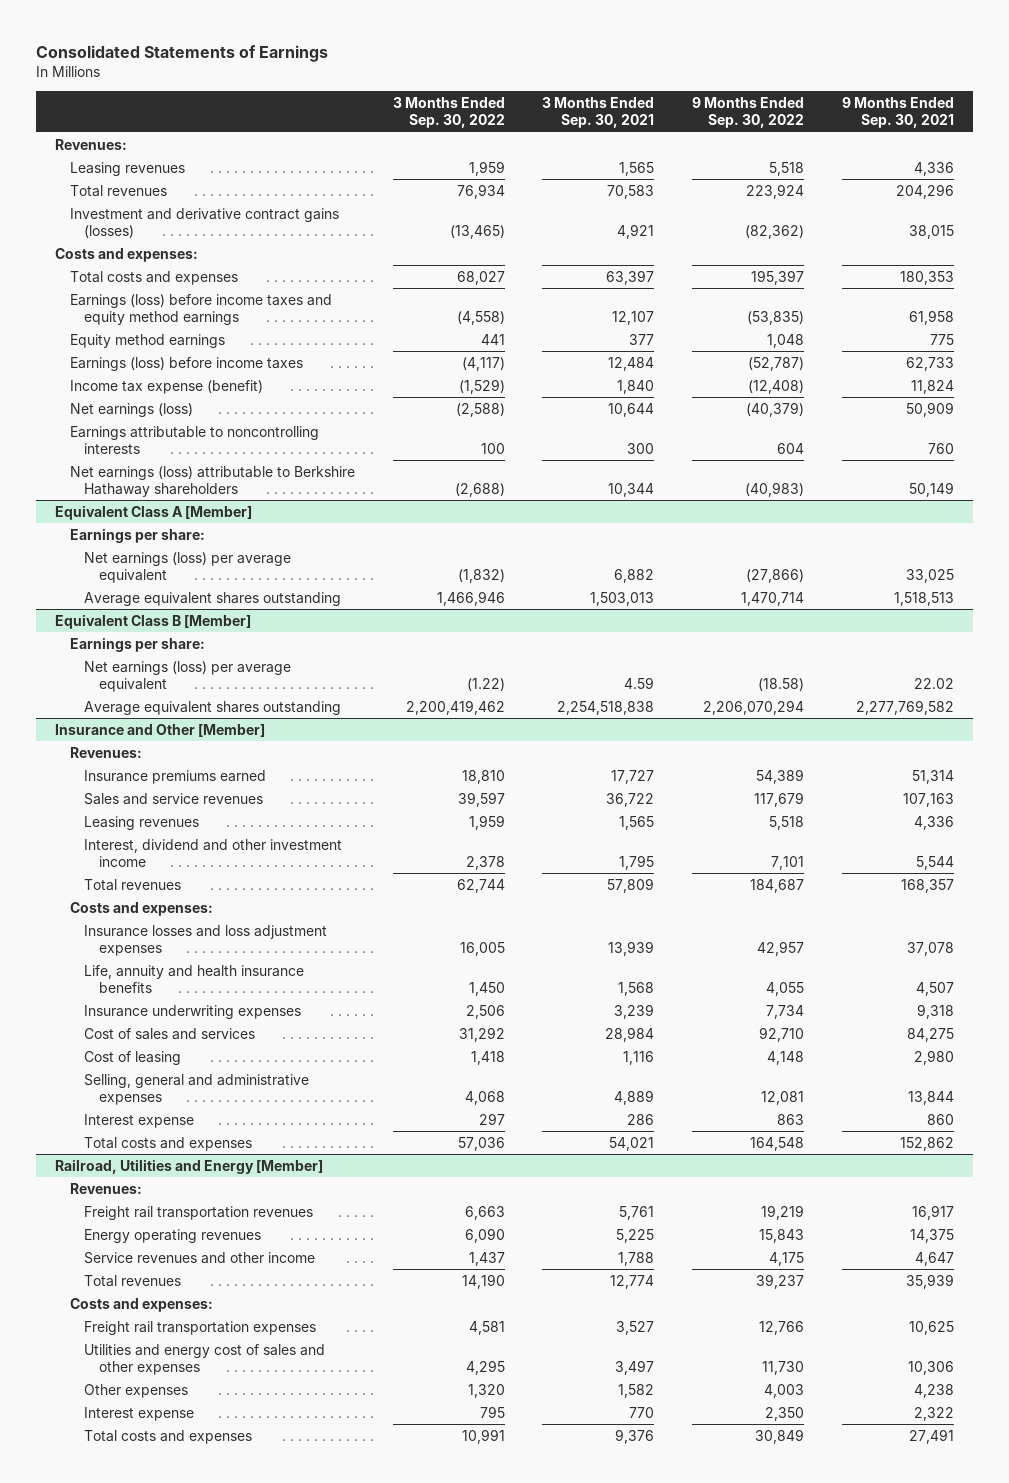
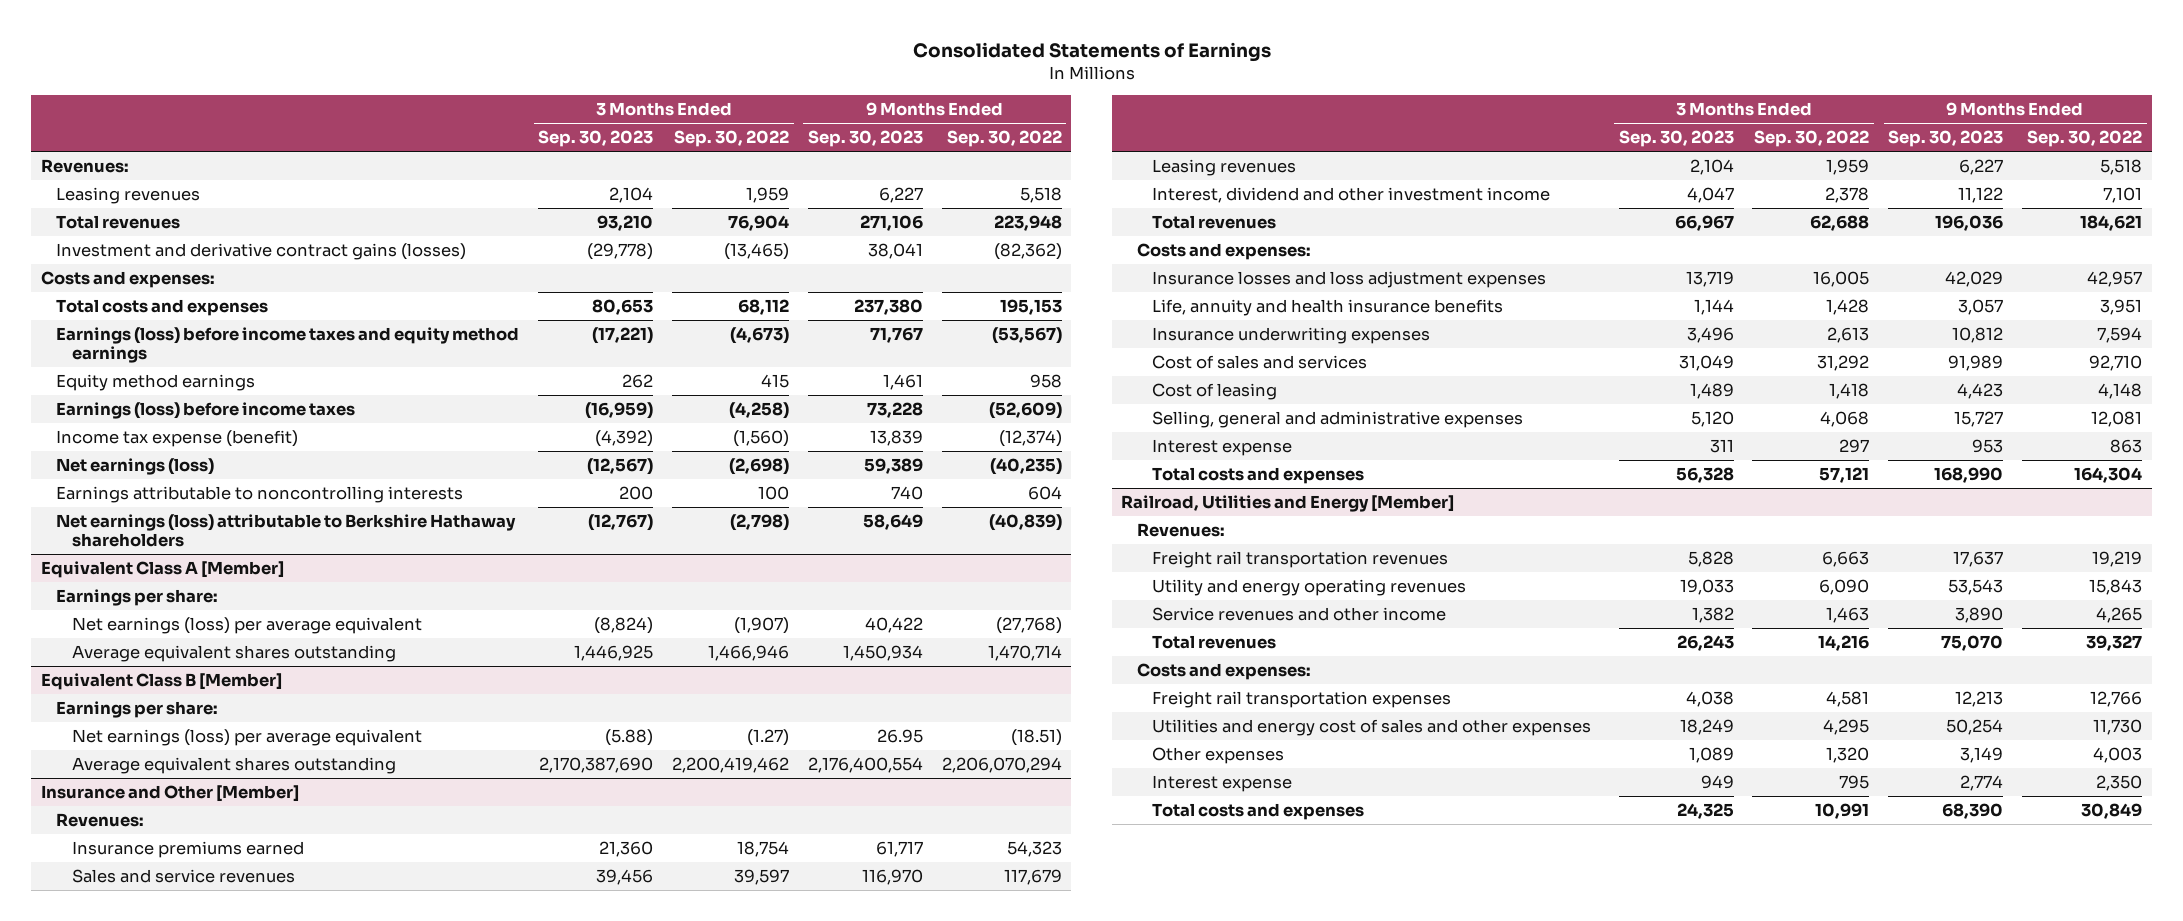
[542,97,655,129] 3 Months Ended Sep. 30, 2021 -> none
[841,97,954,129] 9 Months Ended Sep. 30, 2021 -> none
none -> [538,130,654,148] Sep. 30, 2023
none -> [807,130,923,148] Sep. 30, 2023
[456,183,505,199] 76,934 -> [728,214,790,231] 76,904
[745,183,804,199] 223,924 -> [993,214,1062,231] 223,948
[456,270,505,285] 68,027 -> [738,298,790,315] 68,112
[750,269,804,285] 195,397 -> [999,298,1062,315] 195,153
[456,310,505,325] (4,558) -> [730,326,790,344] (4,673)
[746,310,804,325] (53,835) -> [991,326,1062,344] (53,567)
[480,333,505,345] 441 -> [761,373,790,388] 415
[766,333,804,348] 1,048 -> [1029,373,1062,388] 958
[461,356,505,371] (4,117) -> [729,401,790,419] (4,258)
[747,356,804,371] (52,787) -> [988,401,1062,419] (52,609)
[458,378,505,394] (1,529) -> [733,429,790,447] (1,560)
[747,379,804,394] (12,408) -> [998,429,1062,447] (12,374)
[455,402,505,417] (2,588) -> [729,457,790,475] (2,698)
[745,401,804,417] (40,379) -> [989,457,1062,475] (40,235)
[454,482,505,497] (2,688) -> [730,513,790,531] (2,798)
[744,481,804,497] (40,983) -> [988,513,1062,531] (40,839)
[457,568,505,583] (1,832) -> [734,616,790,634] (1,907)
[745,568,804,583] (27,866) -> [995,616,1062,634] (27,768)
[466,677,505,691] (1.22) -> [747,728,790,746] (1.27)
[757,677,804,691] (18.58) -> [1010,728,1062,746] (18.51)
[461,769,505,784] 18,810 -> [737,840,790,857] 18,754
[755,768,804,784] 54,389 -> [1006,840,1062,857] 54,323
[456,878,505,893] 62,744 -> [1810,214,1870,231] 62,688
[749,878,804,893] 184,687 -> [2080,214,2143,231] 184,621
[468,981,505,996] 1,450 -> [1826,298,1870,315] 1,428
[765,981,804,996] 4,055 -> [2100,298,2143,315] 3,951
[465,1004,505,1019] 2,506 -> [1827,326,1870,343] 2,613
[765,1004,804,1019] 7,734 -> [2097,326,2143,343] 7,594
[457,1136,505,1151] 57,036 -> [1819,466,1870,483] 57,121
[749,1136,804,1151] 164,548 -> [2074,466,2143,483] 164,304
[84,1228,262,1243] Energy operating revenues -> [1152,578,1467,596] Utility and energy operating revenues
[468,1251,505,1266] 1,437 -> [1826,606,1870,623] 1,463
[768,1251,804,1266] 4,175 -> [2096,606,2143,623] 4,265
[461,1273,505,1289] 14,190 -> [1818,634,1870,651] 14,216
[755,1273,804,1289] 39,237 -> [2086,634,2143,651] 39,327

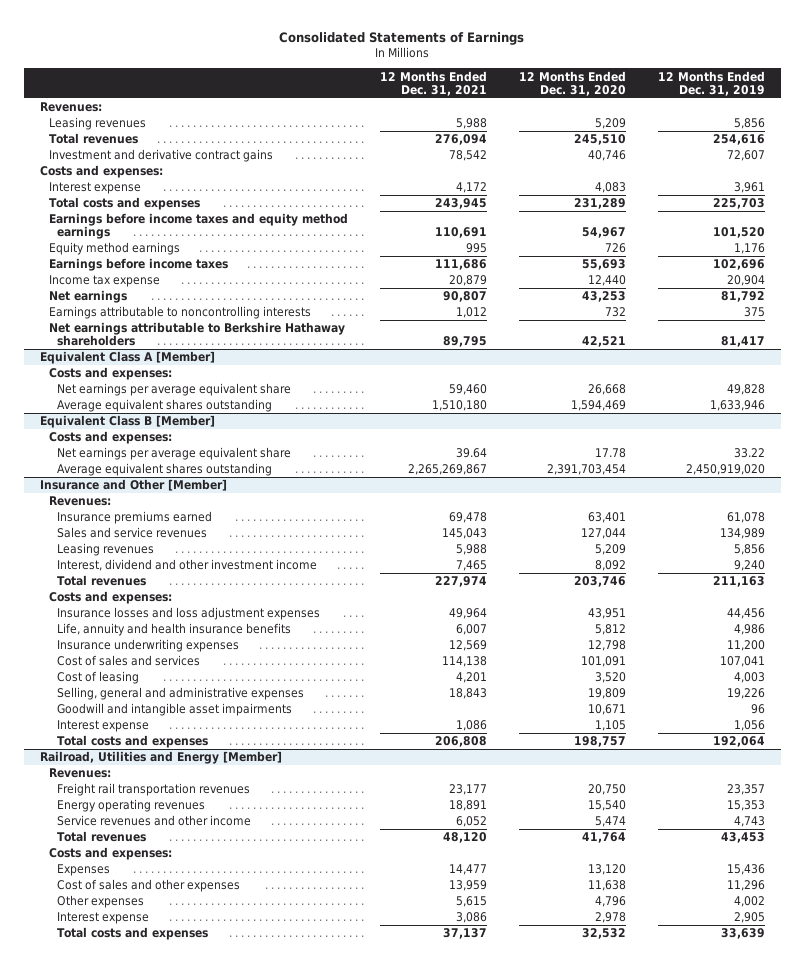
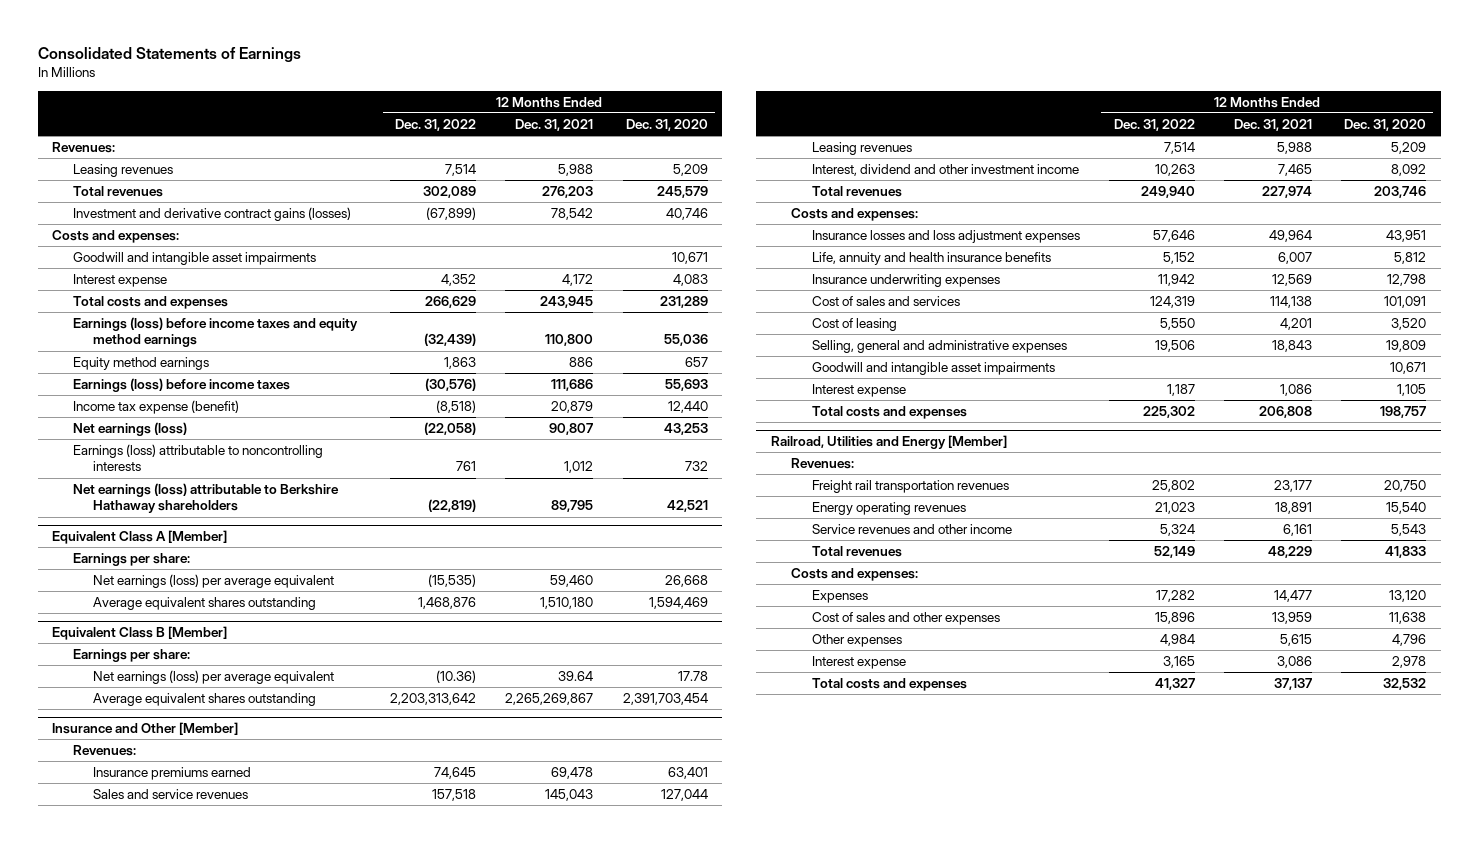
[657,70,765,96] 12 Months Ended Dec. 31, 2019 -> none
none -> [395,118,477,131] Dec. 31, 2022
[434,134,487,146] 276,094 -> [542,186,594,199] 276,203
[573,134,626,146] 245,510 -> [656,186,708,199] 245,579
[48,149,273,163] Investment and derivative contract gains -> [72,207,351,222] Investment and derivative contract gains (losses)
none -> [72,252,316,266] Goodwill and intangible asset impairments
[48,213,348,240] Earnings before income taxes and equity method earnings -> [72,317,358,348] Earnings (loss) before income taxes and equity method earnings
[434,227,487,239] 110,691 -> [545,334,594,347] 110,800
[581,227,626,239] 54,967 -> [663,334,708,347] 55,036
[465,243,487,254] 995 -> [569,357,594,368] 886
[604,243,626,254] 726 -> [684,357,708,368] 657
[48,258,228,272] Earnings before income taxes -> [72,378,290,393] Earnings (loss) before income taxes
[48,275,160,288] Income tax expense -> [72,400,239,415] Income tax expense (benefit)
[48,290,127,304] Net earnings -> [72,422,187,437] Net earnings (loss)
[48,306,311,320] Earnings attributable to noncontrolling interests -> [72,444,323,472] Earnings (loss) attributable to noncontrolling interests
[48,322,345,347] Net earnings attributable to Berkshire Hathaway shareholders -> [72,483,339,514] Net earnings (loss) attributable to Berkshire Hathaway shareholders
[48,367,172,381] Costs and expenses: -> none
none -> [72,553,190,567] Earnings per share:
[56,383,291,397] Net earnings per average equivalent share -> [93,574,335,589] Net earnings (loss) per average equivalent
[48,431,172,445] Costs and expenses: -> none
none -> [72,649,190,663] Earnings per share:
[56,447,291,461] Net earnings per average equivalent share -> [93,670,335,685] Net earnings (loss) per average equivalent
[455,816,487,828] 6,052 -> [1282,524,1312,537] 6,161
[594,816,626,828] 5,474 -> [1391,524,1427,537] 5,543
[442,832,487,844] 48,120 -> [1267,546,1312,559] 48,229
[581,832,626,844] 41,764 -> [1385,546,1427,559] 41,833

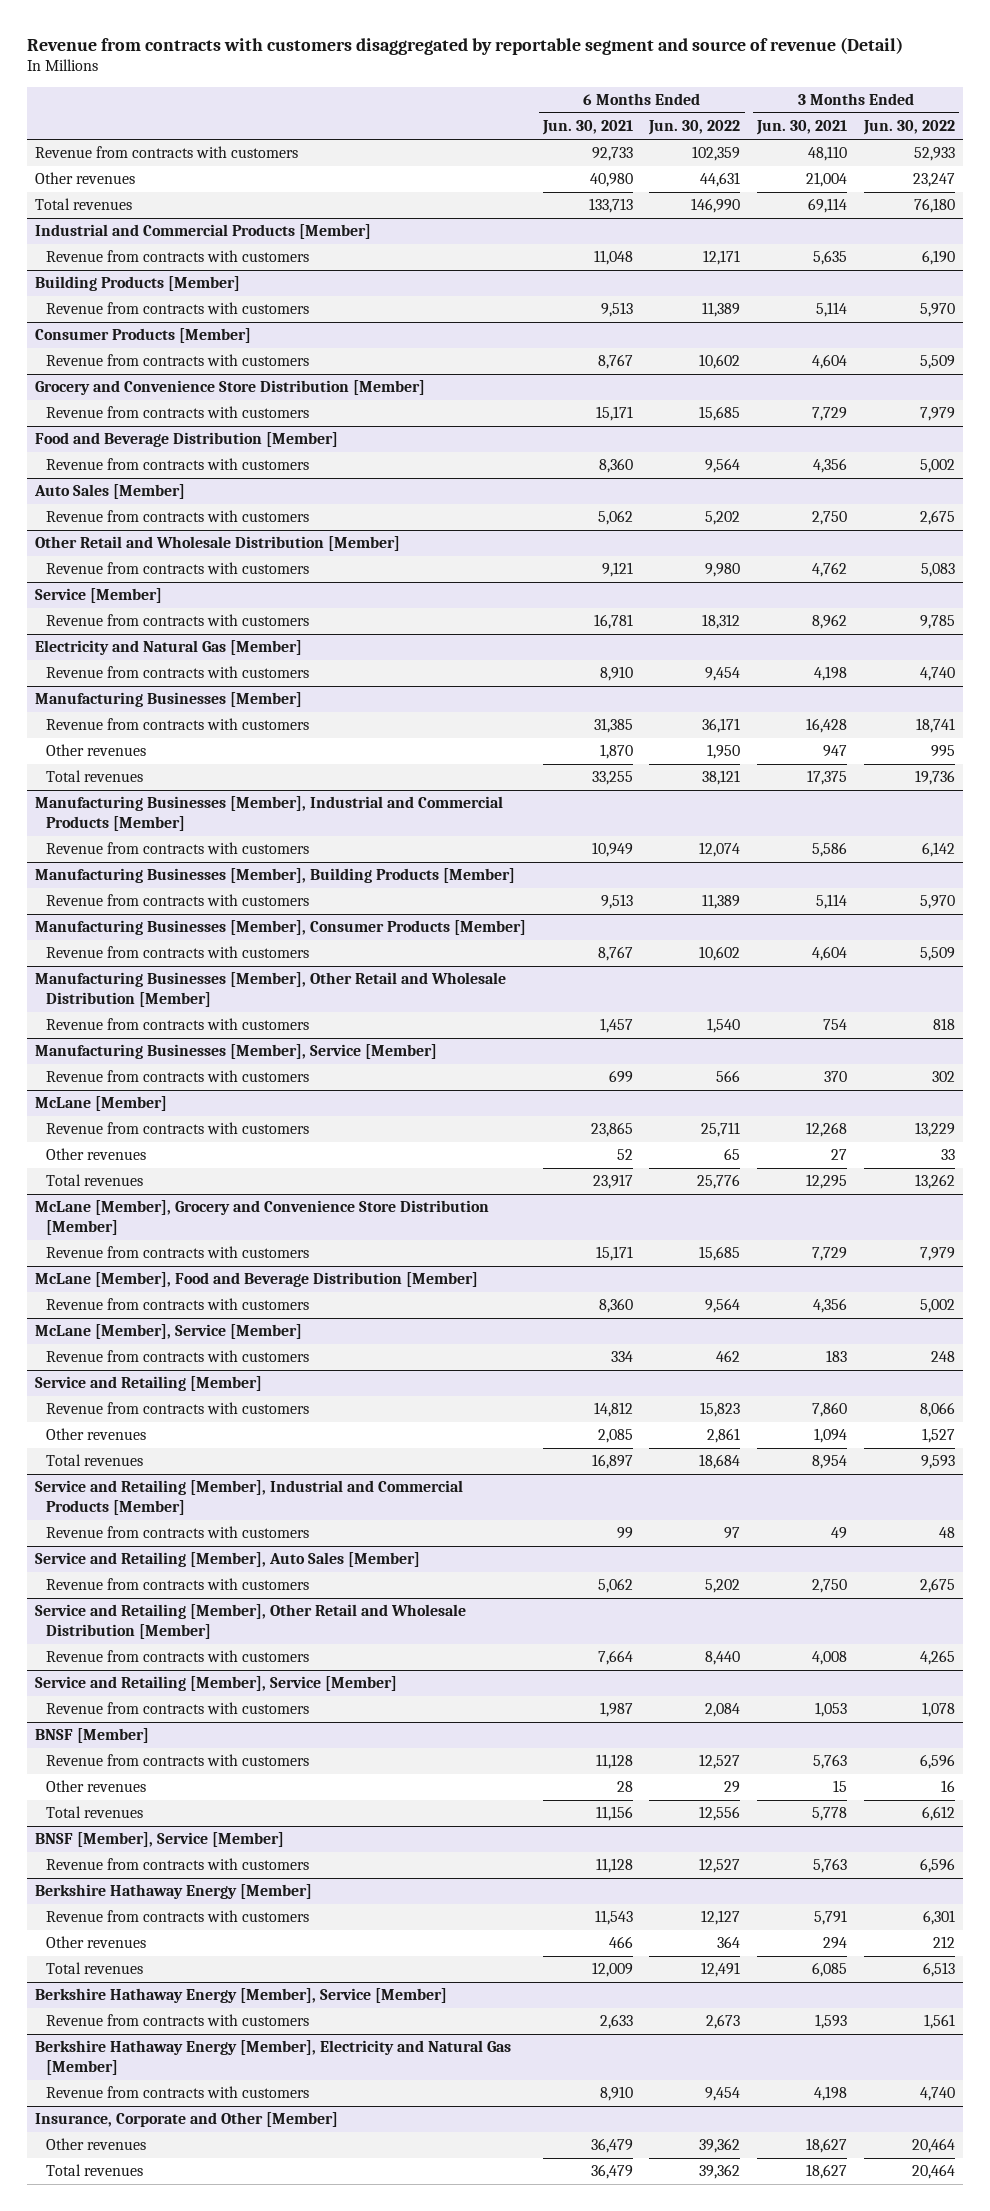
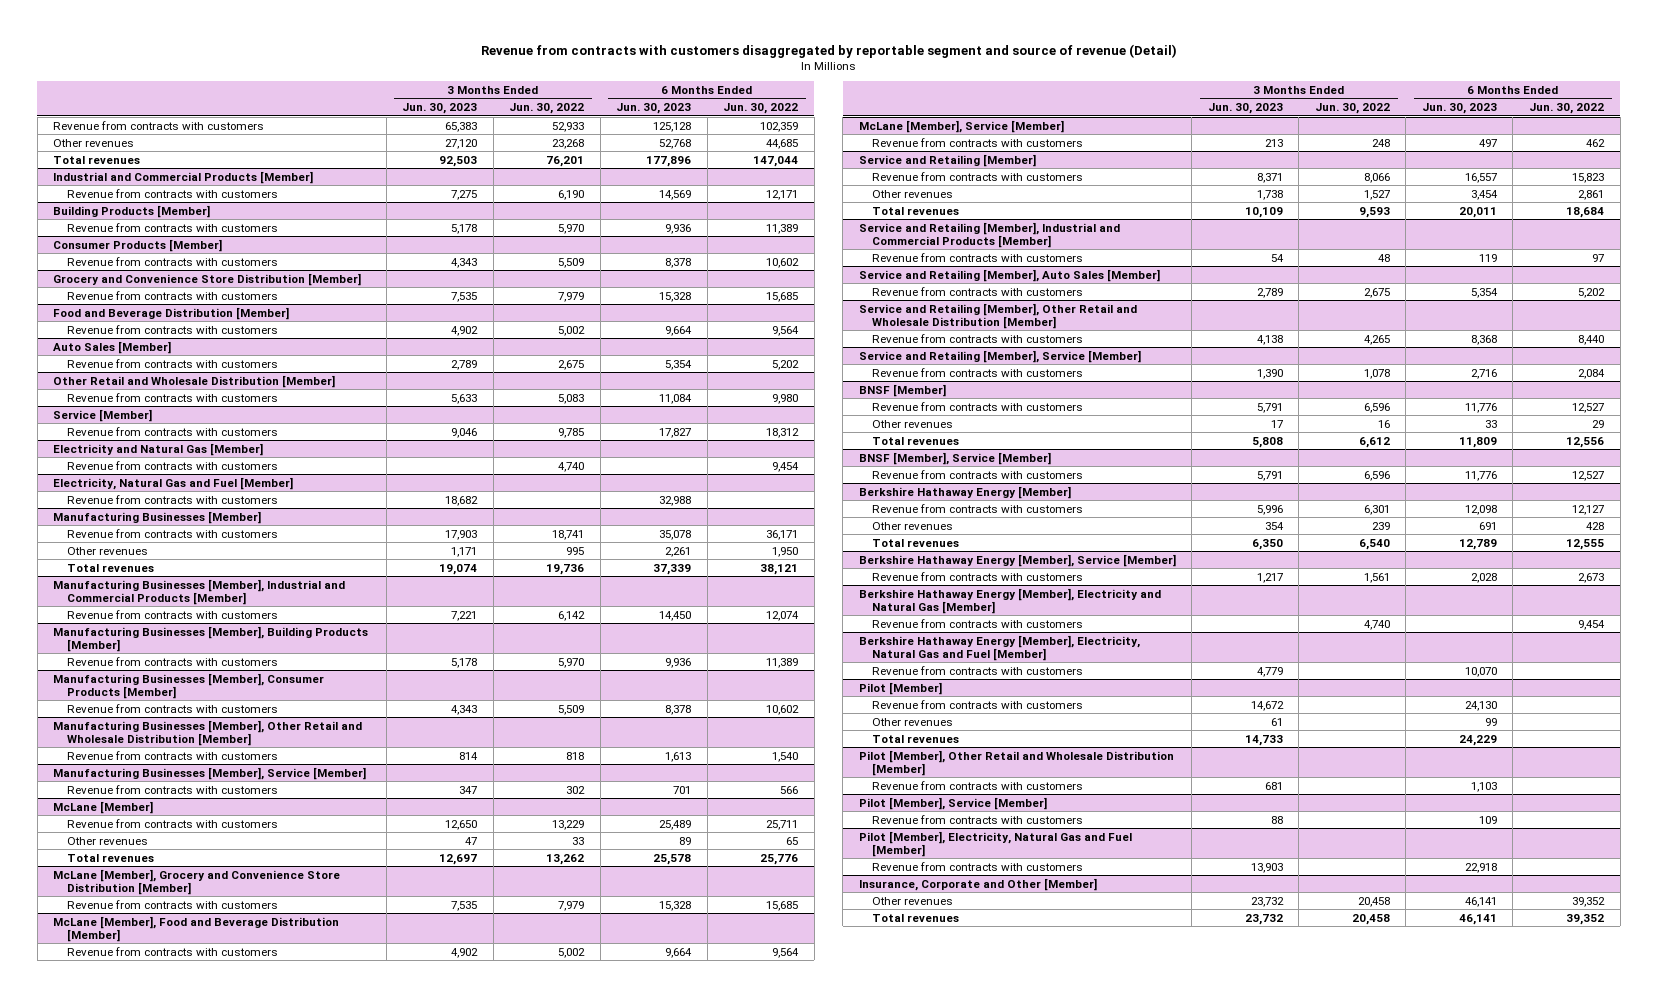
[541,120,633,136] Jun. 30, 2021 -> none
[756,120,848,136] Jun. 30, 2021 -> none
none -> [402,102,478,114] Jun. 30, 2023
none -> [616,102,692,114] Jun. 30, 2023
[700,172,741,188] 44,631 -> [766,138,799,149] 44,685
[912,173,955,188] 23,247 -> [552,138,585,149] 23,268
[691,198,741,214] 146,990 -> [753,155,799,167] 147,044
[913,198,955,214] 76,180 -> [546,155,585,167] 76,201
none -> [53,476,294,490] Electricity, Natural Gas and Fuel [Member]
none -> [66,494,278,504] Revenue from contracts with customers
[717,1936,741,1949] 364 -> [1585,521,1604,530] 428
[932,1936,955,1949] 212 -> [1371,521,1390,530] 239
[701,1962,741,1978] 12,491 -> [1565,538,1604,550] 12,555
[922,1962,955,1978] 6,513 -> [1358,538,1390,550] 6,540
none -> [858,634,1140,661] Berkshire Hathaway Energy [Member], Electricity, Natural Gas and Fuel [Member]
none -> [872,665,1084,675] Revenue from contracts with customers
none -> [858,681,942,695] Pilot [Member]
none -> [872,699,1084,709] Revenue from contracts with customers
none -> [872,717,954,726] Other revenues
none -> [872,734,960,743] Total revenues
none -> [858,749,1174,776] Pilot [Member], Other Retail and Wholesale Distribution [Member]
none -> [872,780,1084,790] Revenue from contracts with customers
none -> [858,796,1047,810] Pilot [Member], Service [Member]
none -> [872,814,1084,824] Revenue from contracts with customers
none -> [858,830,1132,857] Pilot [Member], Electricity, Natural Gas and Fuel [Member]
none -> [872,861,1084,871] Revenue from contracts with customers
[699,2138,741,2154] 39,362 -> [1571,896,1605,907] 39,352
[911,2138,955,2154] 20,464 -> [1357,896,1390,907] 20,458
[699,2164,741,2180] 39,362 -> [1565,913,1604,925] 39,352
[911,2164,955,2180] 20,464 -> [1351,913,1390,925] 20,458

